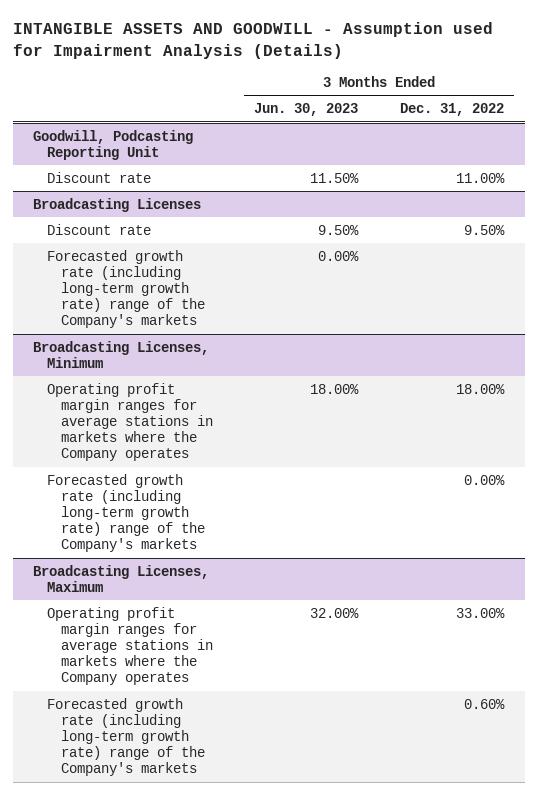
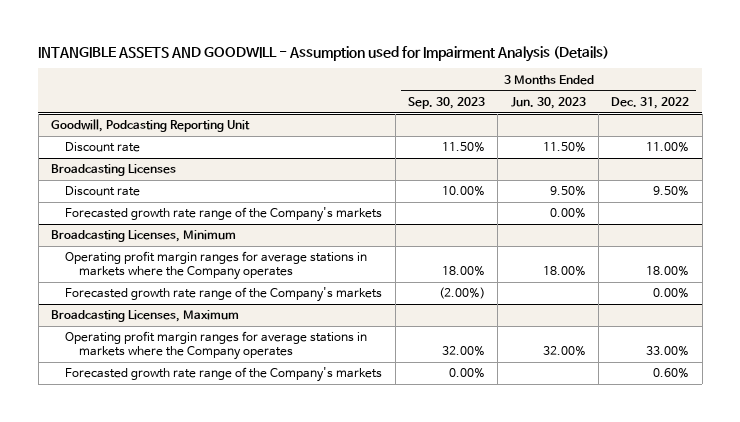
none -> [407,96,485,109] Sep. 30, 2023
[47,249,205,329] Forecasted growth rate (including long-term growth rate) range of the Company's markets -> [65,207,383,223] Forecasted growth rate range of the Company's markets
[47,473,205,553] Forecasted growth rate (including long-term growth rate) range of the Company's markets -> [65,287,383,303] Forecasted growth rate range of the Company's markets
[47,697,205,777] Forecasted growth rate (including long-term growth rate) range of the Company's markets -> [65,367,383,383] Forecasted growth rate range of the Company's markets

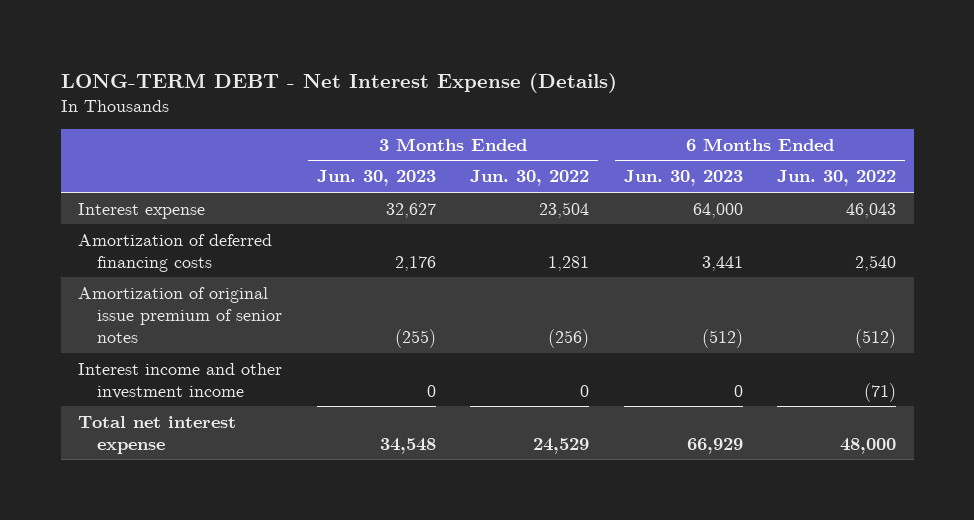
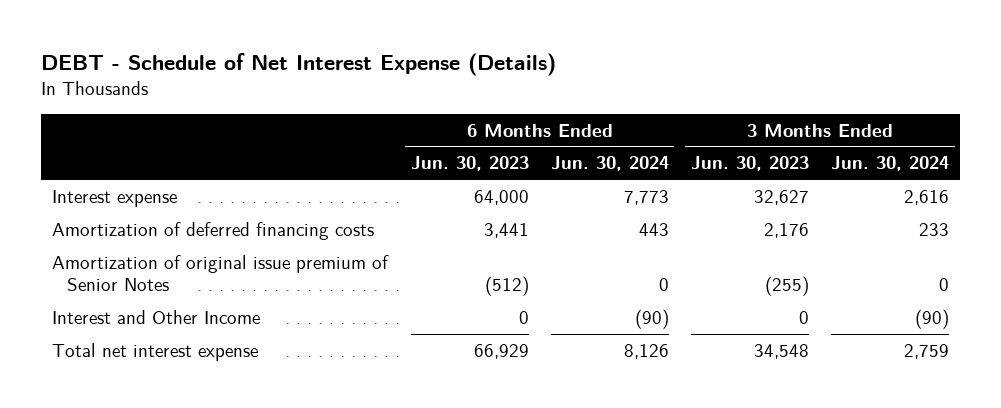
[60,73,617,94] LONG-TERM DEBT - Net Interest Expense (Details) -> [41,53,557,77] DEBT - Schedule of Net Interest Expense (Details)
[470,170,590,187] Jun. 30, 2022 -> none
[777,170,897,187] Jun. 30, 2022 -> none
none -> [550,156,669,172] Jun. 30, 2024
none -> [831,156,950,172] Jun. 30, 2024
[78,286,282,344] Amortization of original issue premium of senior notes -> [52,254,390,292] Amortization of original issue premium of Senior Notes
[78,362,283,399] Interest income and other investment income -> [52,309,261,324] Interest and Other Income

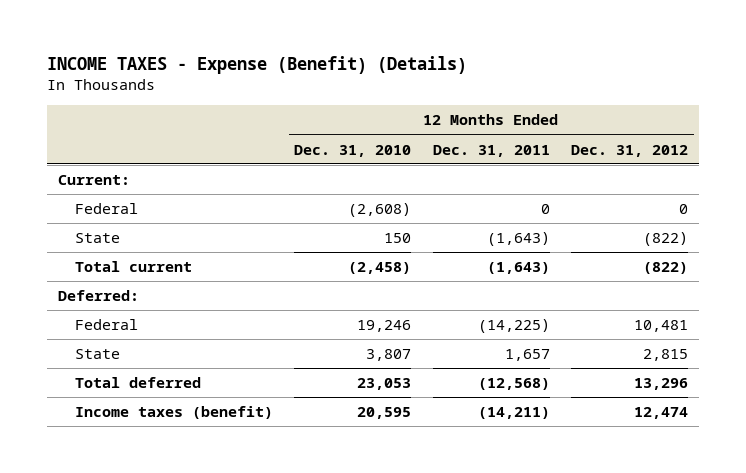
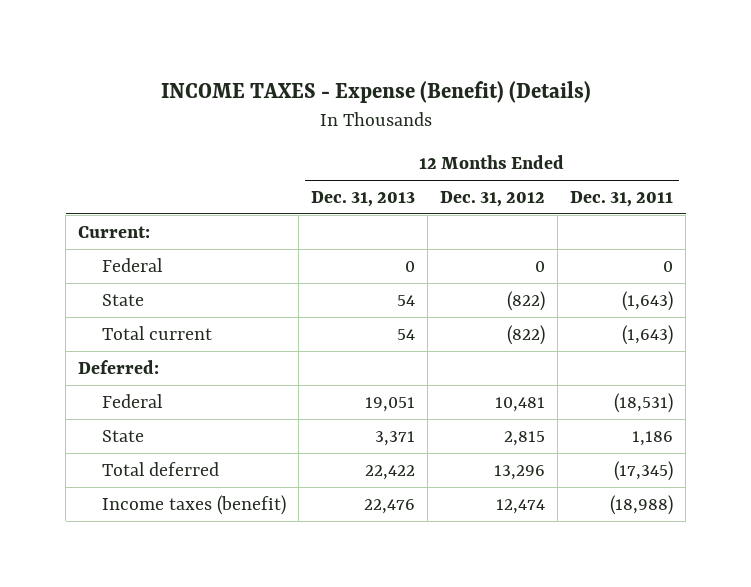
[294,144,412,157] Dec. 31, 2010 -> none
none -> [311,190,416,207] Dec. 31, 2013
[477,319,550,334] (14,225) -> [614,392,674,413] (18,531)
[504,349,550,362] 1,657 -> [632,430,674,446] 1,186
[477,378,550,391] (12,568) -> [614,460,674,481] (17,345)
[477,407,550,420] (14,211) -> [610,494,674,515] (18,988)

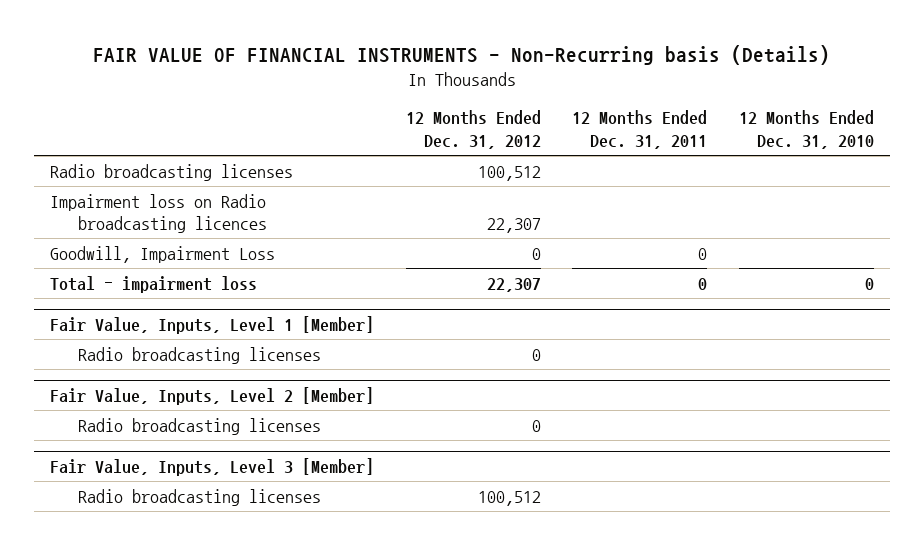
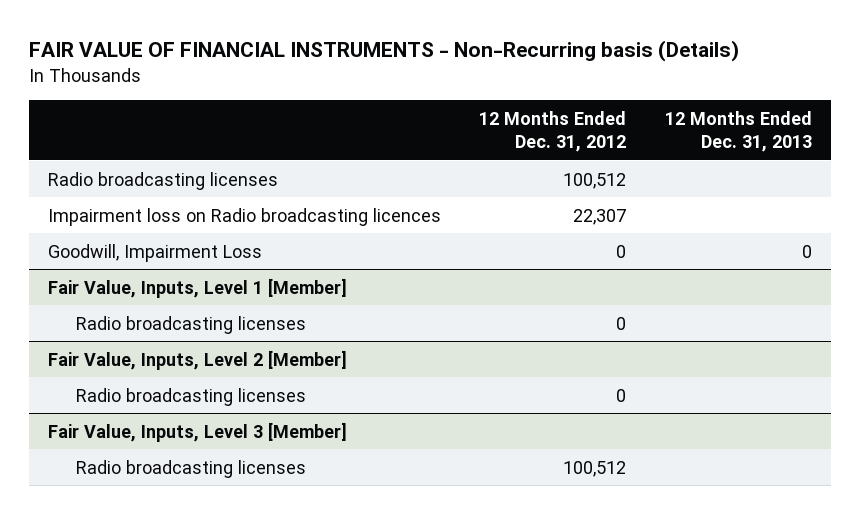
[572,110,708,149] 12 Months Ended Dec. 31, 2011 -> none
[739,110,875,149] 12 Months Ended Dec. 31, 2010 -> none
none -> [664,110,812,152] 12 Months Ended Dec. 31, 2013
[49,275,257,293] Total - impairment loss -> none

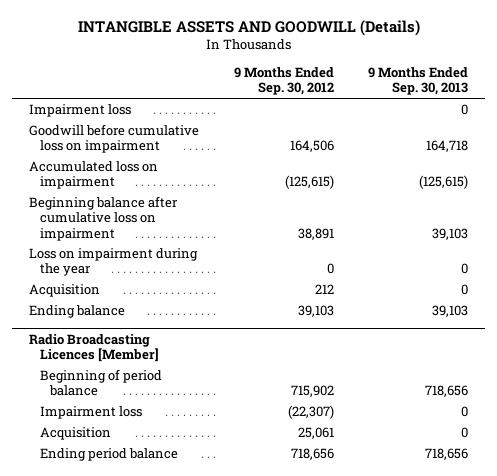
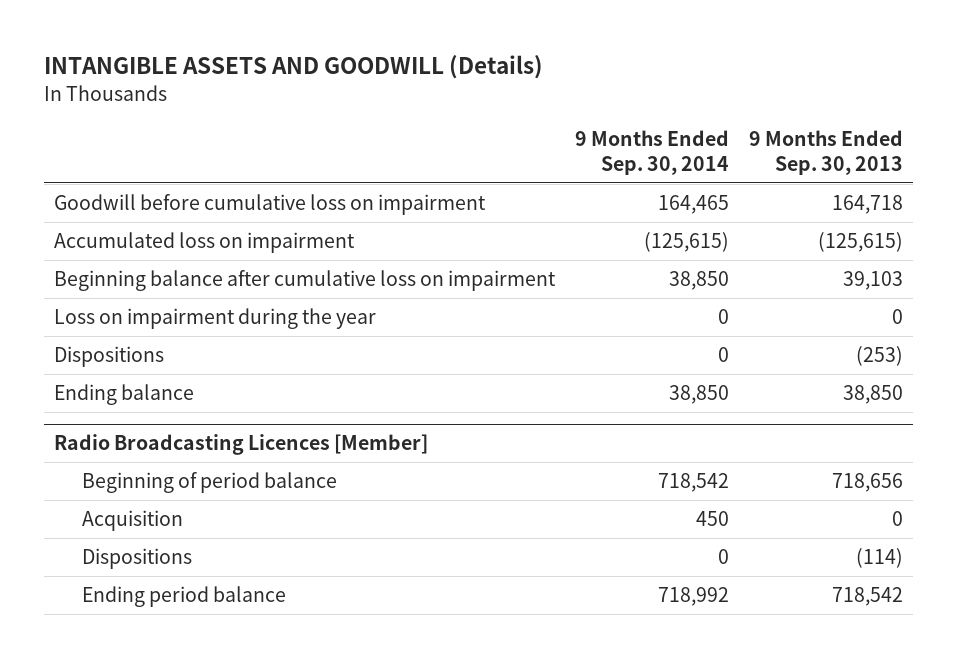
[233,67,334,96] 9 Months Ended Sep. 30, 2012 -> none
none -> [575,130,730,176] 9 Months Ended Sep. 30, 2014
[29,104,132,118] Impairment loss -> none
[29,284,101,298] Acquisition -> none
none -> [53,346,164,368] Dispositions
[431,305,468,318] 39,103 -> [843,385,904,405] 38,850
[39,406,142,420] Impairment loss -> none
none -> [82,548,193,570] Dispositions
[424,448,468,461] 718,656 -> [832,587,904,607] 718,542

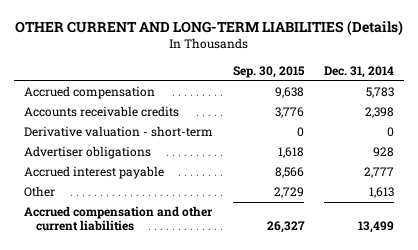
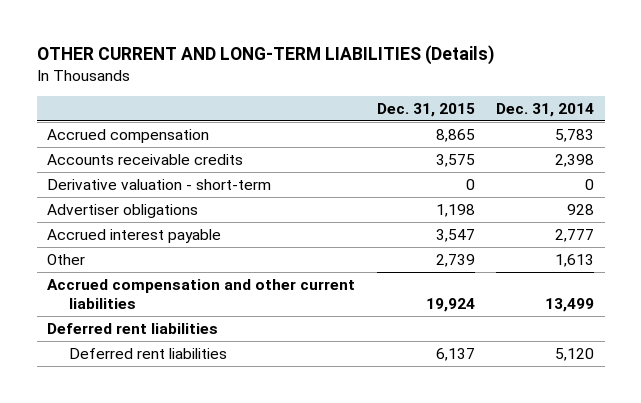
[232,65,305,78] Sep. 30, 2015 -> none
none -> [376,102,475,117] Dec. 31, 2015
none -> [47,322,219,334] Deferred rent liabilities
none -> [69,347,228,359] Deferred rent liabilities

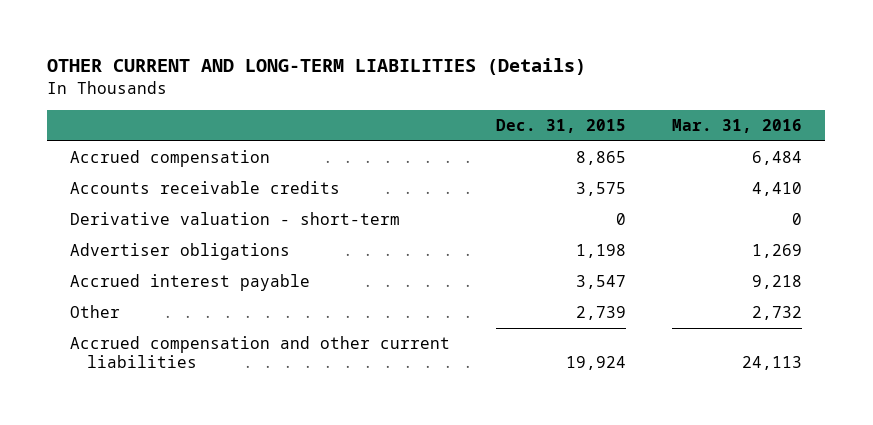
[496,102,595,117] Dec. 31, 2014 -> none
none -> [672,118,803,133] Mar. 31, 2016
[47,322,219,334] Deferred rent liabilities -> none
[69,347,228,359] Deferred rent liabilities -> none

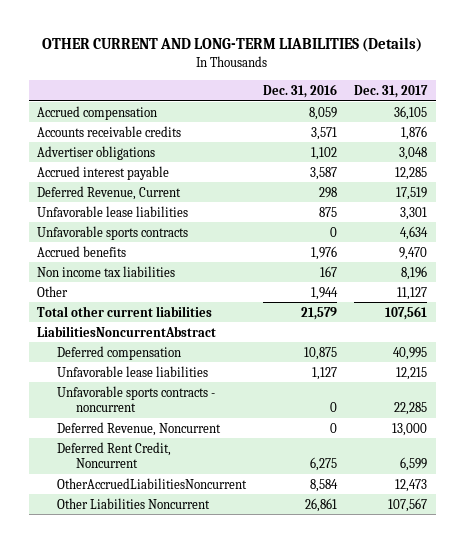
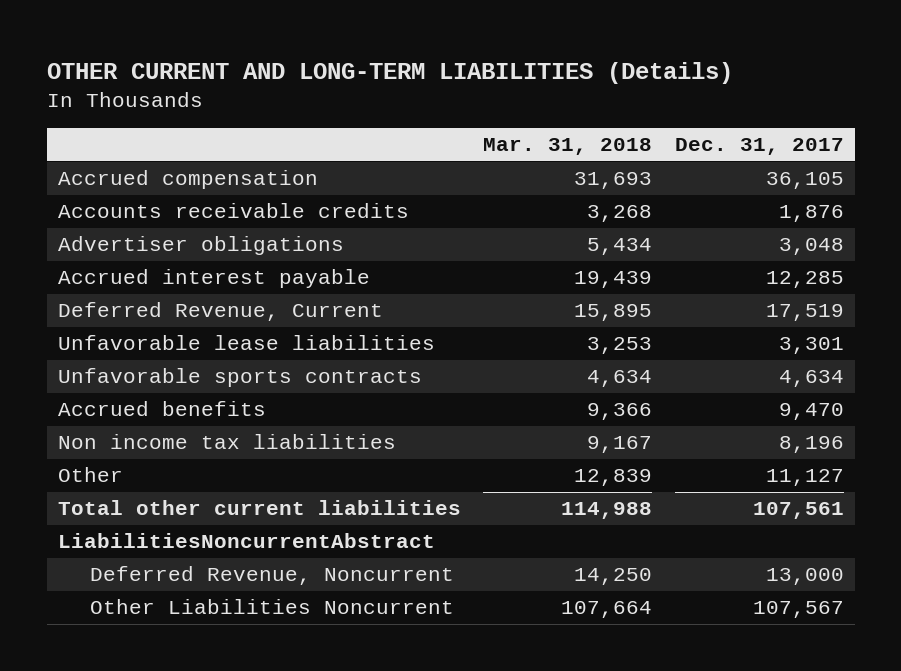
[262,83,337,98] Dec. 31, 2016 -> none
none -> [483,138,653,156] Mar. 31, 2018
[56,345,181,360] Deferred compensation -> none
[56,365,208,377] Unfavorable lease liabilities -> none
[56,385,215,412] Unfavorable sports contracts - noncurrent -> none
[56,441,171,468] Deferred Rent Credit, Noncurrent -> none
[56,477,247,489] OtherAccruedLiabilitiesNoncurrent -> none

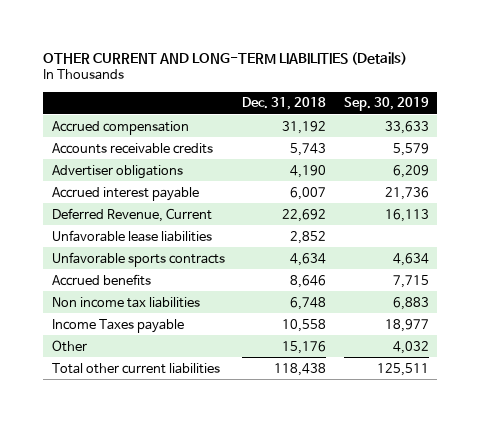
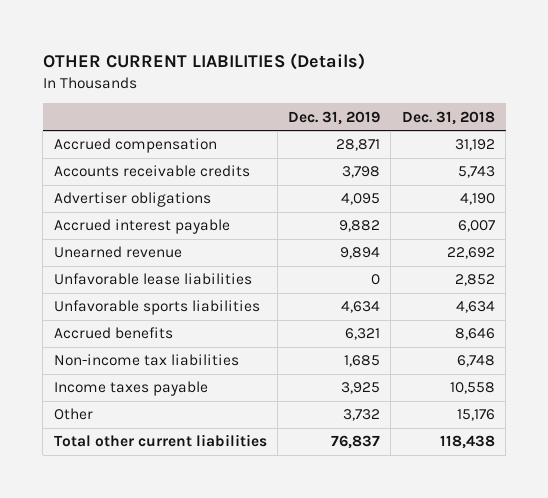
[43,51,408,65] OTHER CURRENT AND LONG-TERM LIABILITIES (Details) -> [42,52,365,70] OTHER CURRENT LIABILITIES (Details)
[343,97,429,112] Sep. 30, 2019 -> none
none -> [288,110,381,125] Dec. 31, 2019
[51,207,212,222] Deferred Revenue, Current -> [53,246,182,259] Unearned revenue
[51,251,225,267] Unfavorable sports contracts -> [53,300,260,316] Unfavorable sports liabilities
[51,296,200,308] Non income tax liabilities -> [53,354,239,367] Non-income tax liabilities
[51,318,184,333] Income Taxes payable -> [53,381,208,397] Income taxes payable

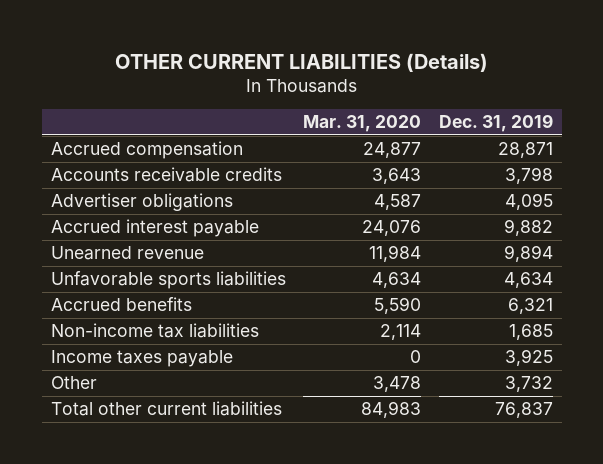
[401,110,495,125] Dec. 31, 2018 -> none
none -> [303,115,422,133] Mar. 31, 2020
[53,273,252,286] Unfavorable lease liabilities -> none

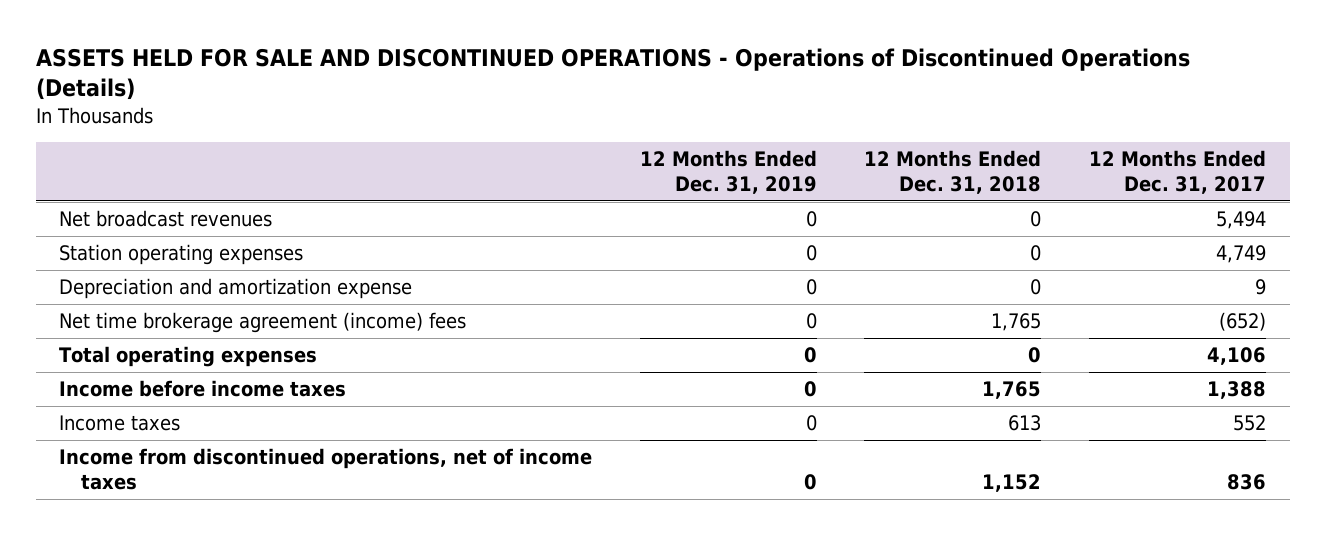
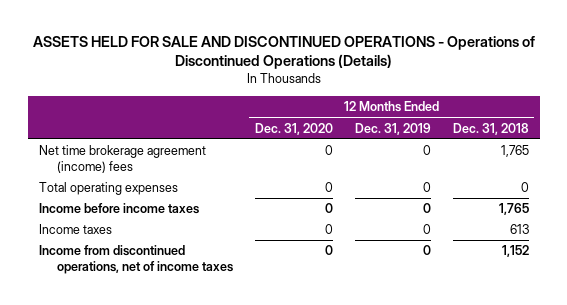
[1088,150,1266,194] 12 Months Ended Dec. 31, 2017 -> none
none -> [254,122,333,135] Dec. 31, 2020
[59,209,273,227] Net broadcast revenues -> none
[59,243,304,265] Station operating expenses -> none
[59,277,413,299] Depreciation and amortization expense -> none

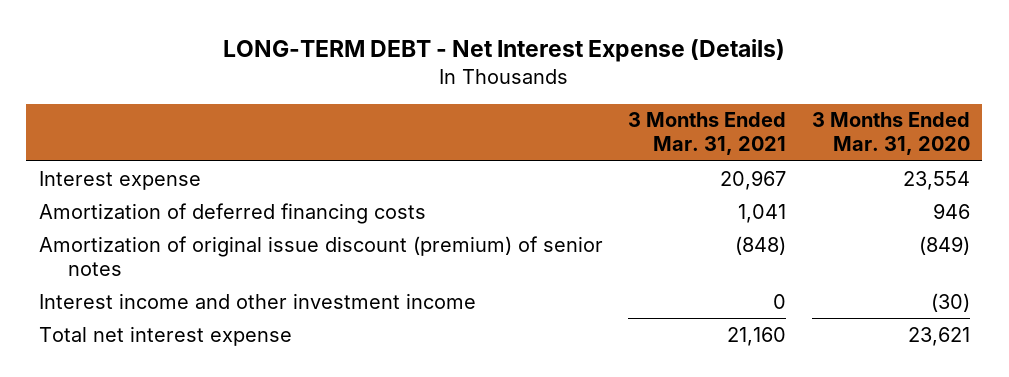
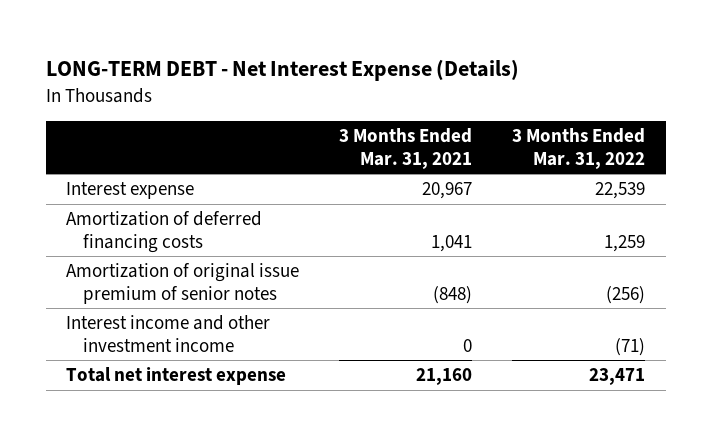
[811,112,970,156] 3 Months Ended Mar. 31, 2020 -> none
none -> [512,128,646,169] 3 Months Ended Mar. 31, 2022
[39,235,604,276] Amortization of original issue discount (premium) of senior notes -> [66,263,300,304] Amortization of original issue premium of senior notes

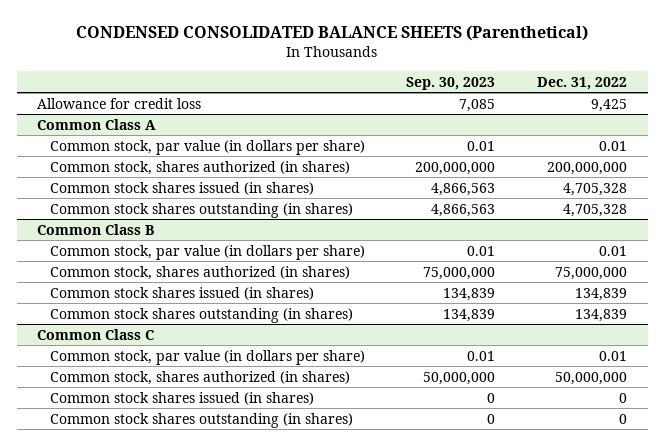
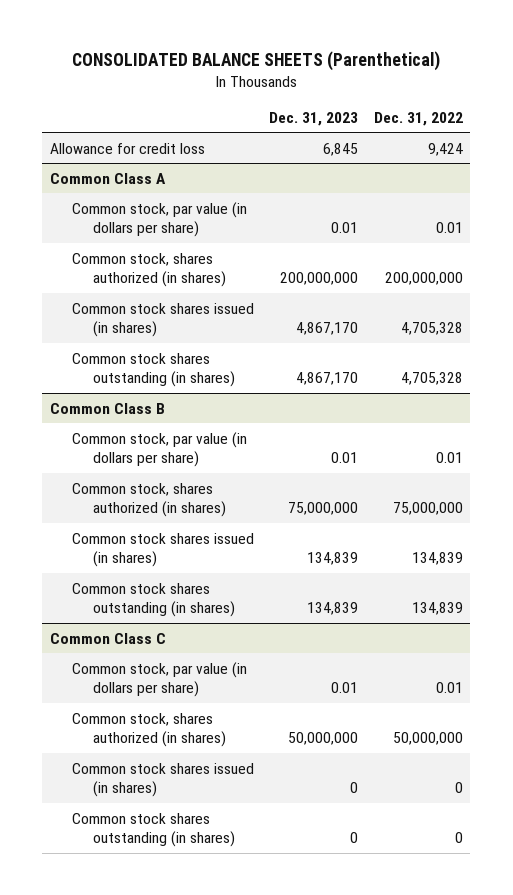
[76,25,589,42] CONDENSED CONSOLIDATED BALANCE SHEETS (Parenthetical) -> [72,51,441,72] CONSOLIDATED BALANCE SHEETS (Parenthetical)
[406,76,496,90] Sep. 30, 2023 -> none
none -> [269,111,359,126] Dec. 31, 2023
[591,98,628,112] 9,425 -> [427,142,463,156] 9,424

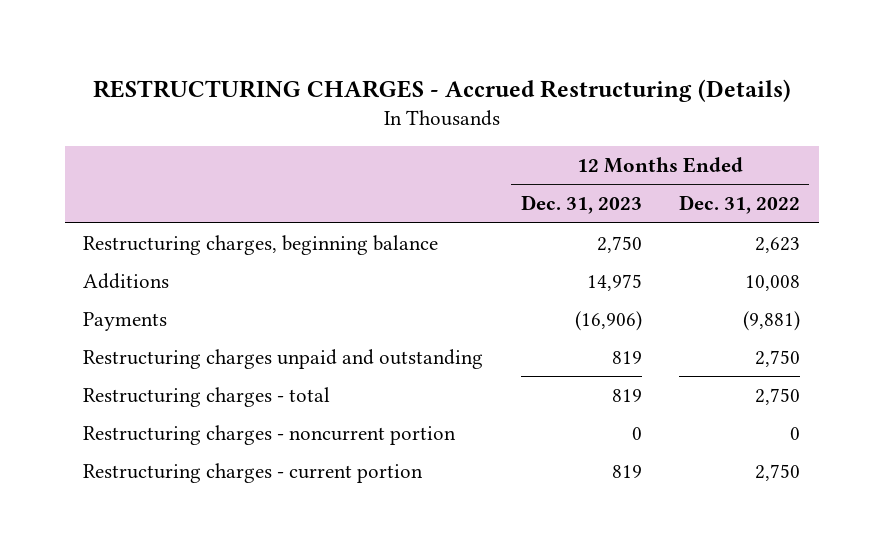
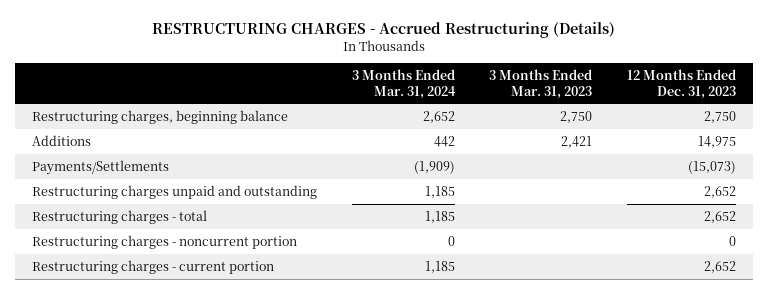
[679,195,801,215] Dec. 31, 2022 -> none
none -> [351,69,456,99] 3 Months Ended Mar. 31, 2024
none -> [489,69,593,99] 3 Months Ended Mar. 31, 2023
[83,311,168,331] Payments -> [31,159,169,175] Payments/Settlements
[574,310,642,331] (16,906) -> [687,160,736,174] (15,073)
[611,350,642,364] 819 -> [703,185,736,198] 2,652
[611,388,642,402] 819 -> [703,210,736,223] 2,652
[611,464,642,478] 819 -> [703,260,736,273] 2,652

